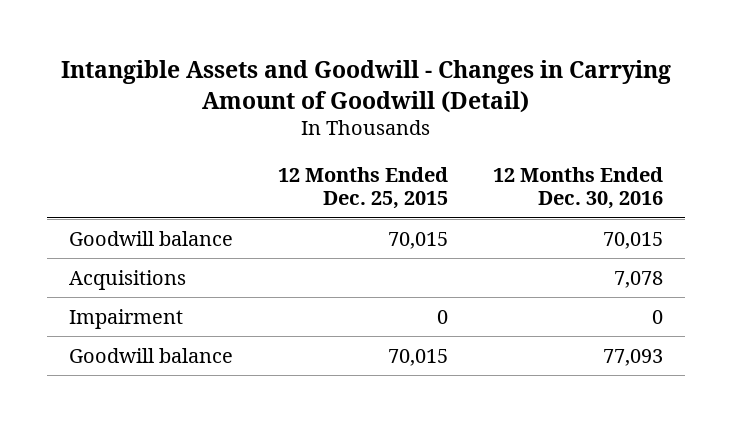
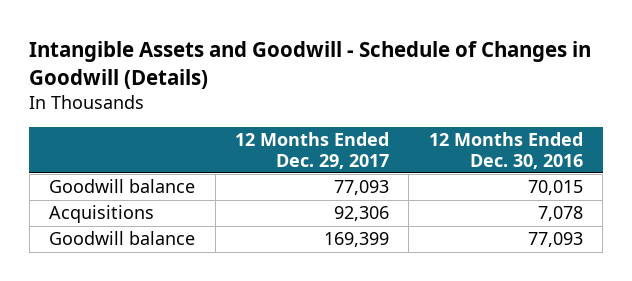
[61,59,672,113] Intangible Assets and Goodwill - Changes in Carrying Amount of Goodwill (Detail) -> [29,41,592,89] Intangible Assets and Goodwill - Schedule of Changes in Goodwill (Details)
[278,166,449,210] 12 Months Ended Dec. 25, 2015 -> none
none -> [234,131,389,169] 12 Months Ended Dec. 29, 2017
[69,308,184,329] Impairment -> none

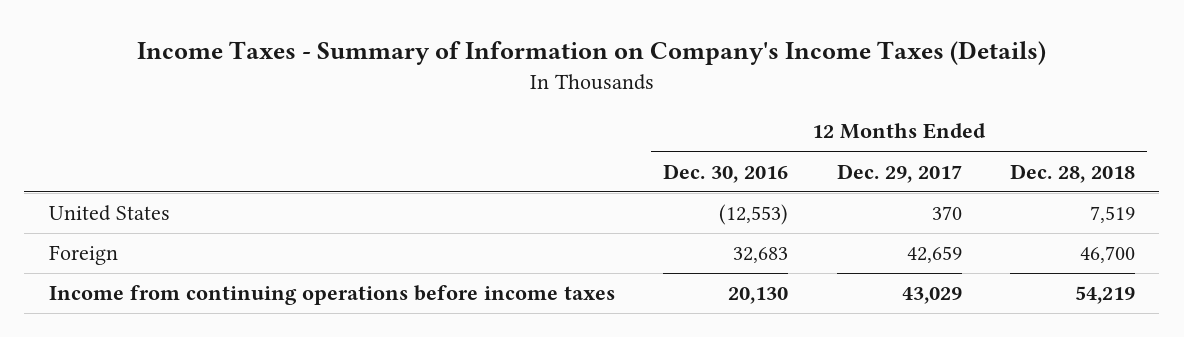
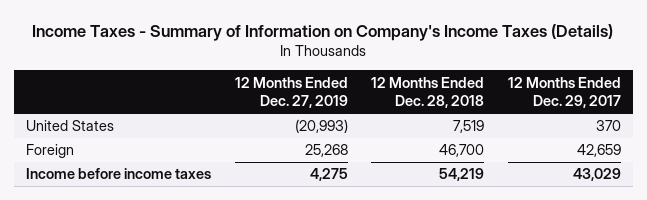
[663,163,789,183] Dec. 30, 2016 -> none
none -> [234,76,348,109] 12 Months Ended Dec. 27, 2019
[48,285,615,306] Income from continuing operations before income taxes -> [25,168,211,180] Income before income taxes

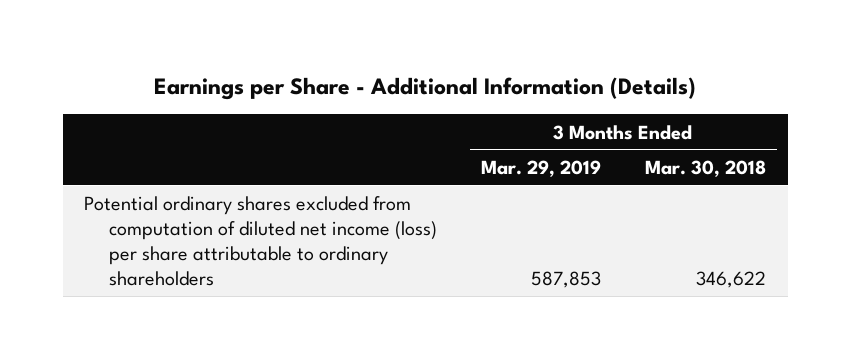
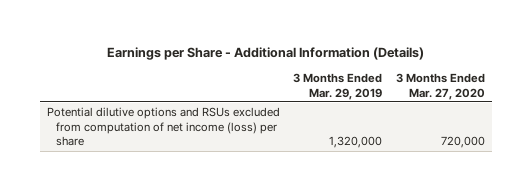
[644,159,766,177] Mar. 30, 2018 -> none
none -> [395,72,485,100] 3 Months Ended Mar. 27, 2020
[84,196,438,287] Potential ordinary shares excluded from computation of diluted net income (loss) per share attributable to ordinary shareholders -> [46,107,280,147] Potential dilutive options and RSUs excluded from computation of net income (loss) per share
[530,271,601,289] 587,853 -> [329,136,383,149] 1,320,000

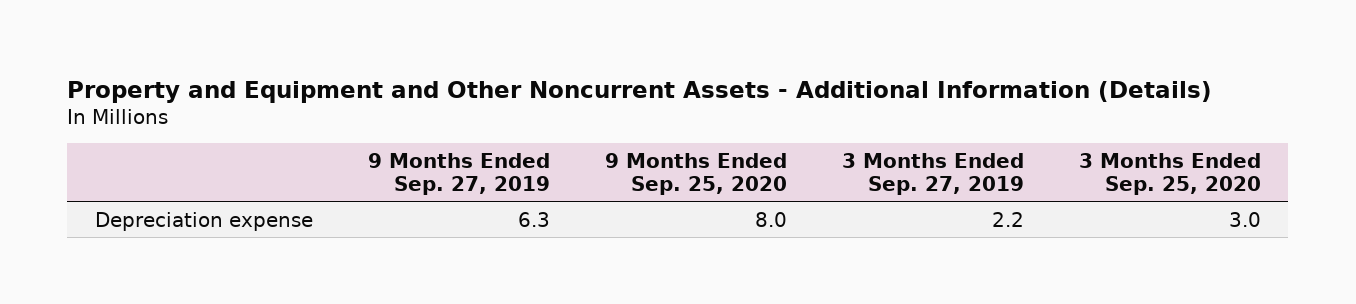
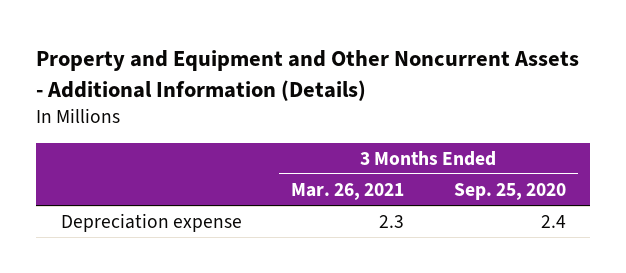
[367,152,550,195] 9 Months Ended Sep. 27, 2019 -> none
[604,152,787,195] 9 Months Ended Sep. 25, 2020 -> none
[841,152,1024,195] 3 Months Ended Sep. 27, 2019 -> none
none -> [291,182,405,200] Mar. 26, 2021
[1228,211,1261,227] 3.0 -> [540,215,566,229] 2.4

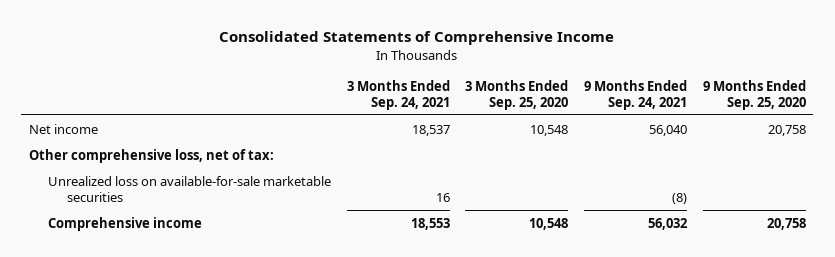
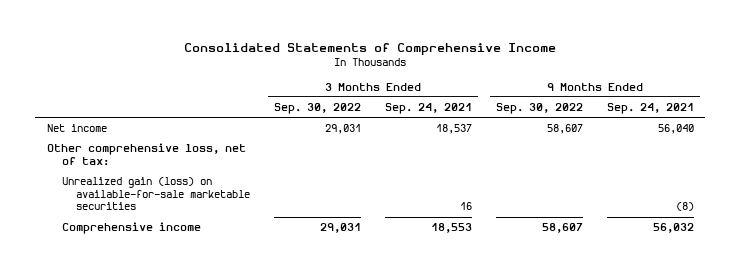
[465,79,569,110] 3 Months Ended Sep. 25, 2020 -> none
[702,79,806,110] 9 Months Ended Sep. 25, 2020 -> none
none -> [273,103,361,115] Sep. 30, 2022
none -> [495,103,583,115] Sep. 30, 2022
[48,175,332,202] Unrealized loss on available-for-sale marketable securities -> [61,177,250,211] Unrealized gain (loss) on available-for-sale marketable securities

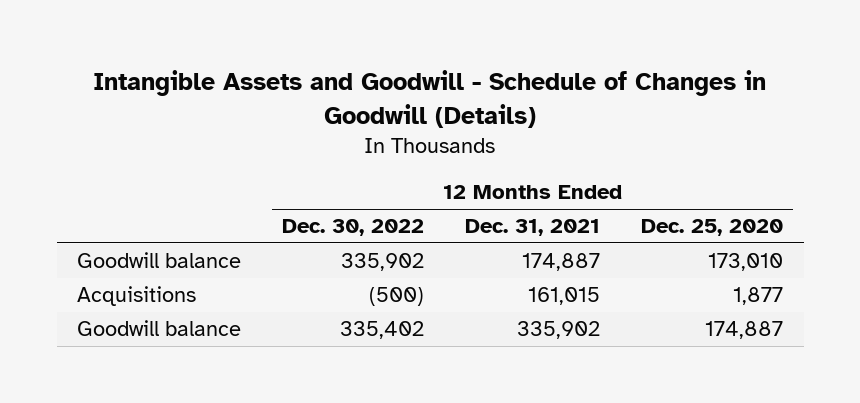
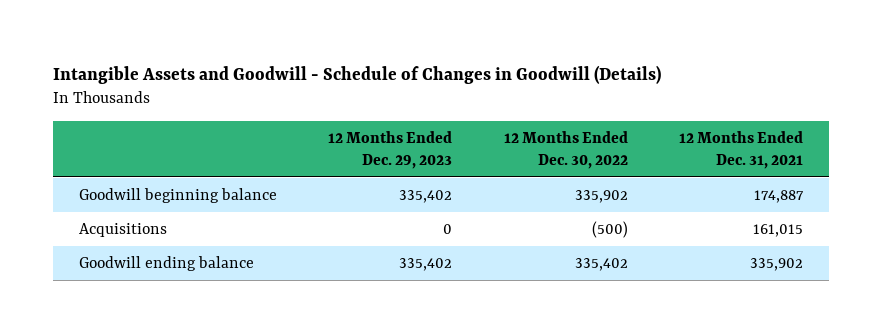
[641,219,784,237] Dec. 25, 2020 -> none
none -> [328,130,453,169] 12 Months Ended Dec. 29, 2023
[77,252,242,269] Goodwill balance -> [78,188,277,204] Goodwill beginning balance
[77,320,242,337] Goodwill balance -> [78,256,254,272] Goodwill ending balance

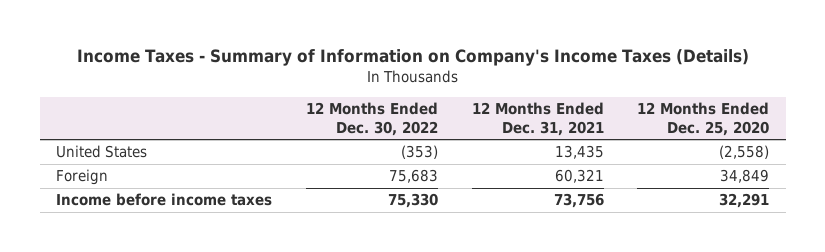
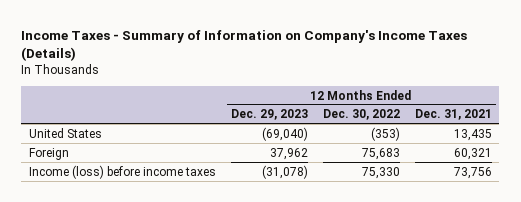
[637,101,770,136] 12 Months Ended Dec. 25, 2020 -> none
none -> [230,109,308,121] Dec. 29, 2023
[56,193,273,207] Income before income taxes -> [28,164,216,179] Income (loss) before income taxes

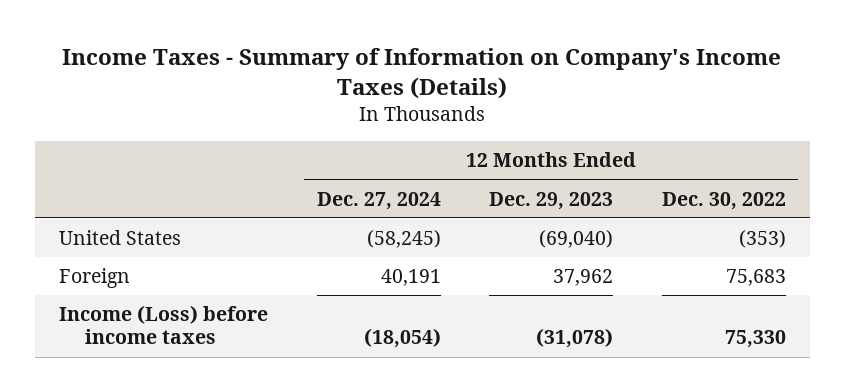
[414,109,492,121] Dec. 31, 2021 -> none
none -> [316,191,441,210] Dec. 27, 2024
[28,164,216,179] Income (loss) before income taxes -> [58,305,268,345] Income (Loss) before income taxes

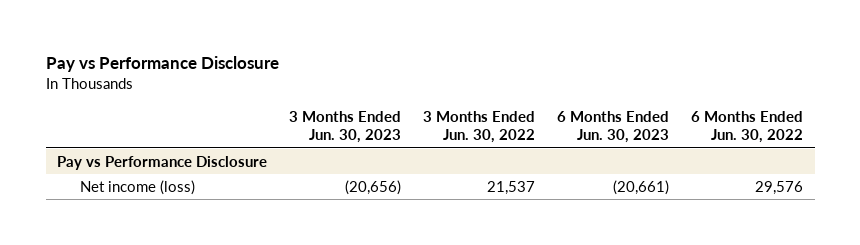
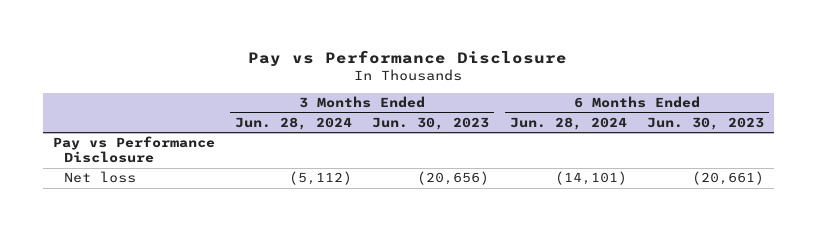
[423,110,536,144] 3 Months Ended Jun. 30, 2022 -> none
[691,110,804,144] 6 Months Ended Jun. 30, 2022 -> none
none -> [235,117,353,131] Jun. 28, 2024
none -> [509,117,627,131] Jun. 28, 2024
[79,179,195,195] Net income (loss) -> [64,171,137,184] Net loss

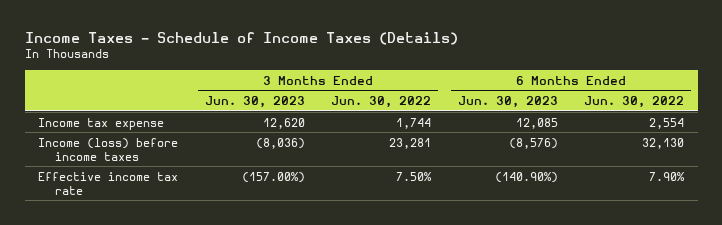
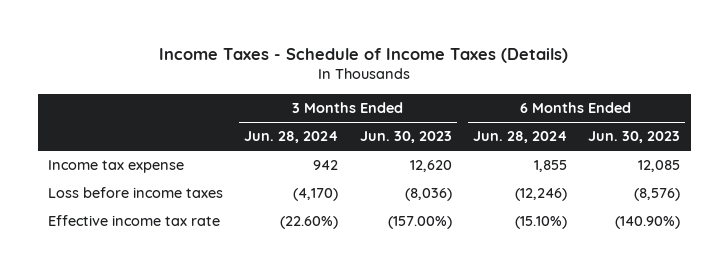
[331,95,432,108] Jun. 30, 2022 -> none
[584,95,685,108] Jun. 30, 2022 -> none
none -> [244,131,339,144] Jun. 28, 2024
none -> [472,131,567,144] Jun. 28, 2024
[37,137,178,161] Income (loss) before income taxes -> [48,187,224,199] Loss before income taxes

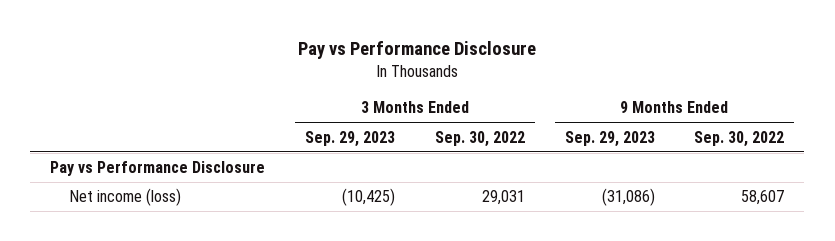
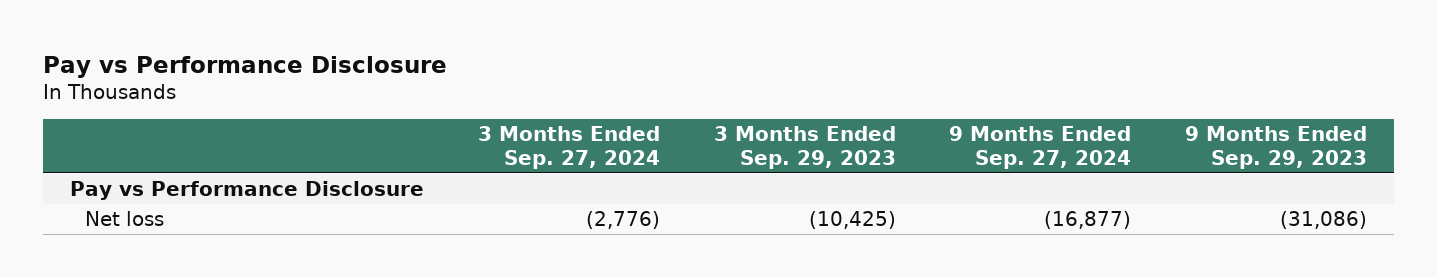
[434,130,525,147] Sep. 30, 2022 -> none
[694,130,785,147] Sep. 30, 2022 -> none
none -> [477,126,660,169] 3 Months Ended Sep. 27, 2024
none -> [949,126,1132,169] 9 Months Ended Sep. 27, 2024
[69,188,182,207] Net income (loss) -> [85,211,165,227] Net loss

